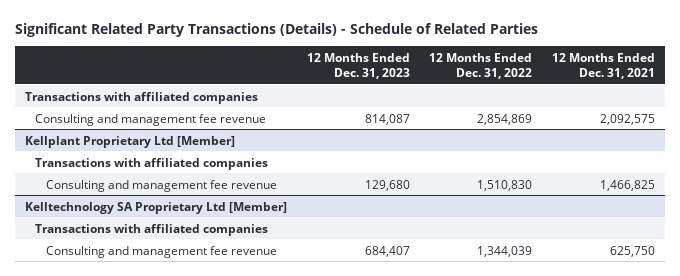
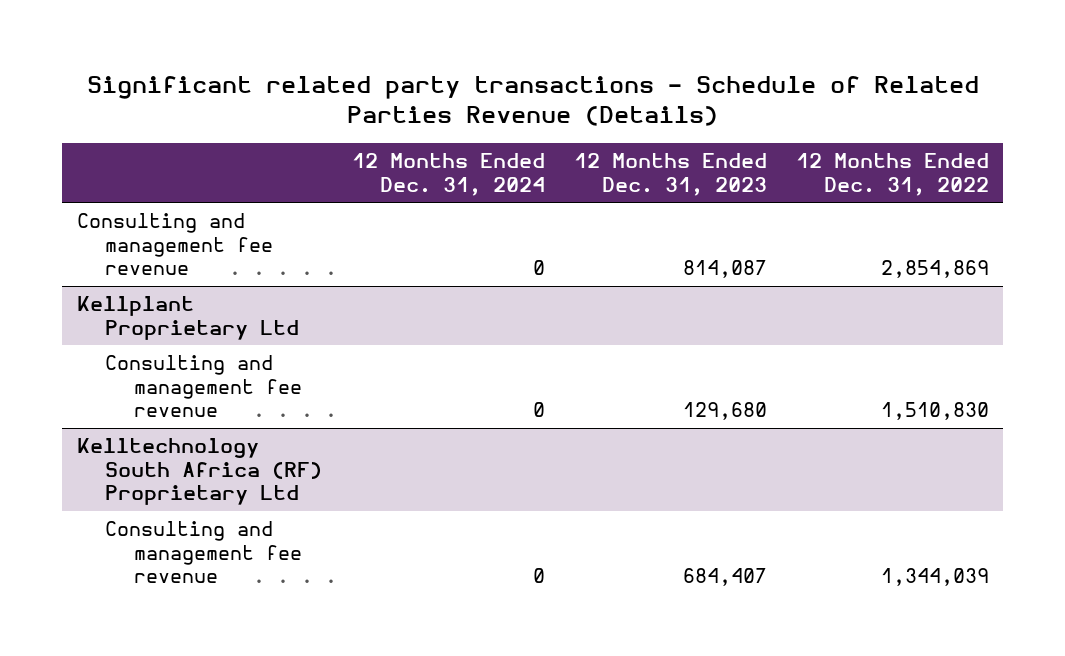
[15,23,539,38] Significant Related Party Transactions (Details) - Schedule of Related Parties -> [86,75,979,127] Significant related party transactions - Schedule of Related Parties Revenue (Details)
[551,52,655,80] 12 Months Ended Dec. 31, 2021 -> none
none -> [351,153,545,196] 12 Months Ended Dec. 31, 2024
[25,91,259,104] Transactions with affiliated companies -> none
[35,157,269,170] Transactions with affiliated companies -> none
[25,135,236,148] Kellplant Proprietary Ltd [Member] -> [76,296,300,340] Kellplant Proprietary Ltd
[35,223,269,236] Transactions with affiliated companies -> none
[25,201,288,214] Kelltechnology SA Proprietary Ltd [Member] -> [76,438,323,506] Kelltechnology South Africa (RF) Proprietary Ltd

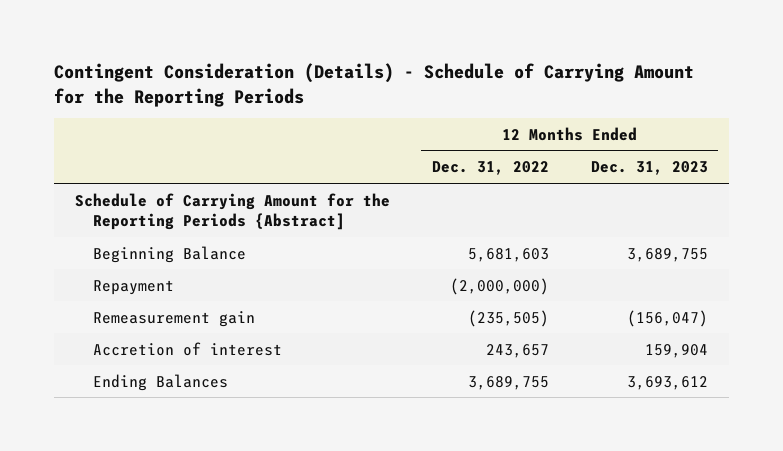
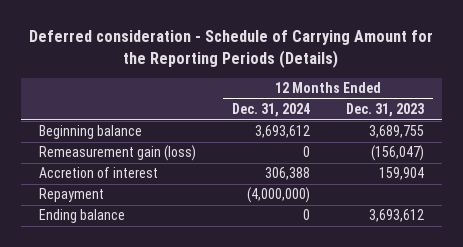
[54,63,695,107] Contingent Consideration (Details) - Schedule of Carrying Amount for the Reporting Periods -> [29,30,434,68] Deferred consideration - Schedule of Carrying Amount for the Reporting Periods (Details)
[431,161,549,176] Dec. 31, 2022 -> none
none -> [231,103,310,118] Dec. 31, 2024
[75,192,391,230] Schedule of Carrying Amount for the Reporting Periods {Abstract] -> none
[93,245,247,263] Beginning Balance -> [38,125,142,140] Beginning balance
[93,310,256,327] Remeasurement gain -> [38,145,196,162] Remeasurement gain (loss)
[93,279,175,295] Repayment -> [38,188,104,203] Repayment
[93,373,229,391] Ending Balances -> [38,209,125,224] Ending balance

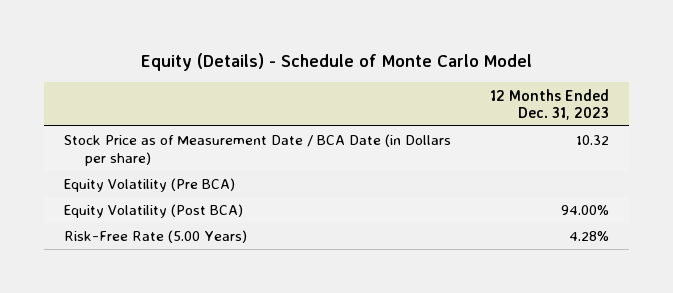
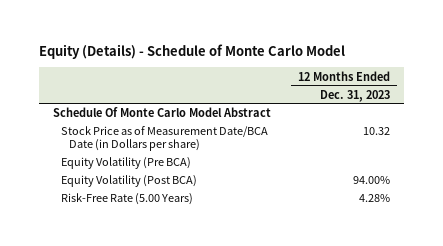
none -> [52,107,271,118] Schedule Of Monte Carlo Model Abstract
[63,134,451,166] Stock Price as of Measurement Date / BCA Date (in Dollars per share) -> [60,126,268,152] Stock Price as of Measurement Date/BCA Date (in Dollars per share)

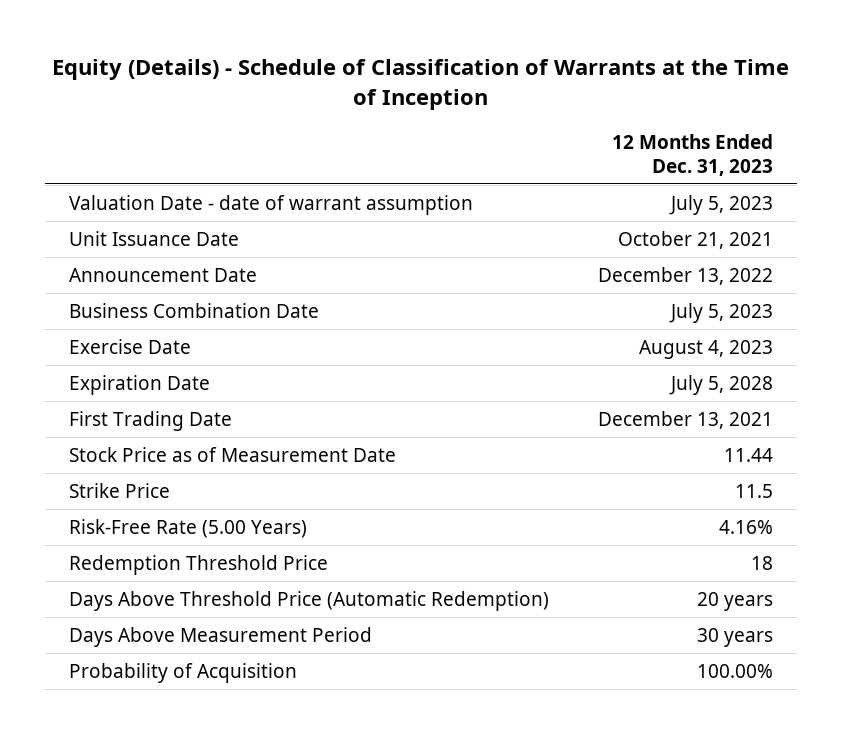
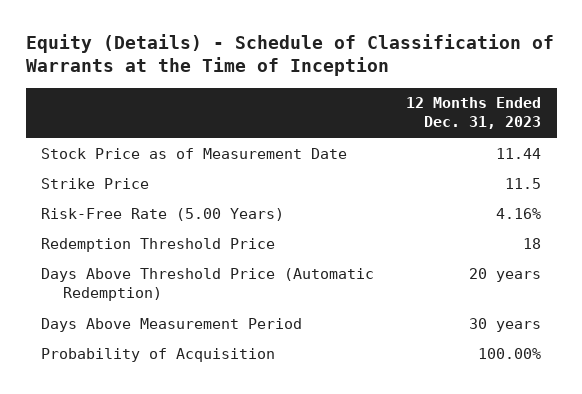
[69,194,474,215] Valuation Date - date of warrant assumption -> none
[69,230,240,246] Unit Issuance Date -> none
[69,267,258,282] Announcement Date -> none
[69,302,320,318] Business Combination Date -> none
[69,338,192,354] Exercise Date -> none
[69,374,211,395] Expiration Date -> none
[69,410,233,431] First Trading Date -> none

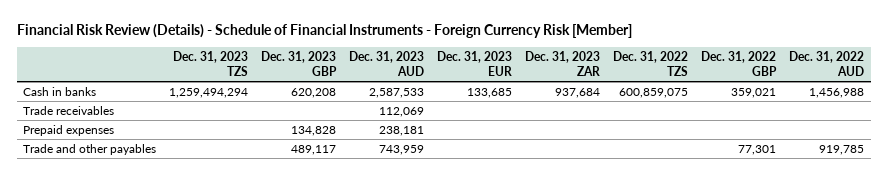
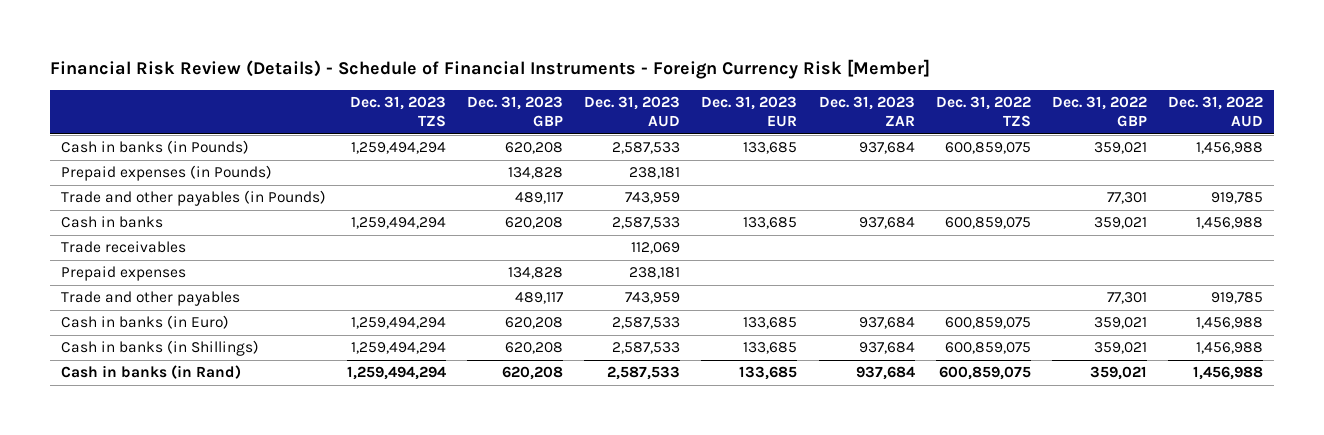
none -> [60,140,249,155] Cash in banks (in Pounds)
none -> [60,165,272,182] Prepaid expenses (in Pounds)
none -> [60,190,326,207] Trade and other payables (in Pounds)
none -> [60,315,229,330] Cash in banks (in Euro)
none -> [60,340,259,357] Cash in banks (in Shillings)
none -> [60,365,241,380] Cash in banks (in Rand)

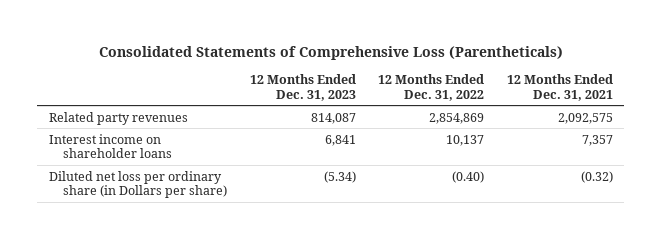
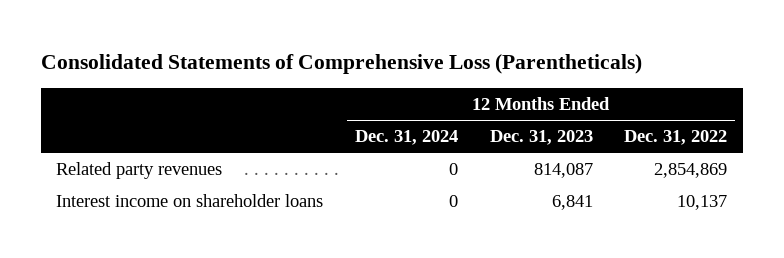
[506,74,613,101] 12 Months Ended Dec. 31, 2021 -> none
none -> [354,130,458,146] Dec. 31, 2024
[48,170,228,198] Diluted net loss per ordinary share (in Dollars per share) -> none

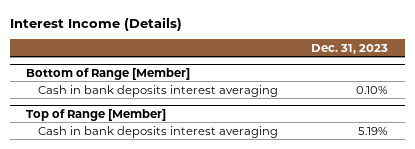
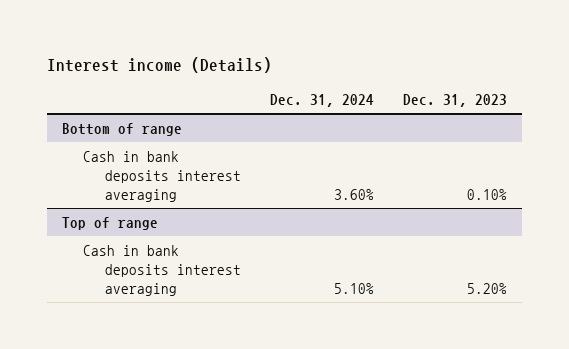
[9,16,182,31] Interest Income (Details) -> [47,57,273,74] Interest income (Details)
none -> [270,93,375,107] Dec. 31, 2024
[26,67,191,80] Bottom of Range [Member] -> [61,122,182,136] Bottom of range
[26,108,167,121] Top of Range [Member] -> [61,216,158,230] Top of range
[358,126,389,135] 5.19% -> [467,282,508,294] 5.20%

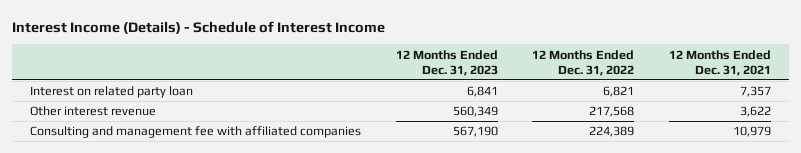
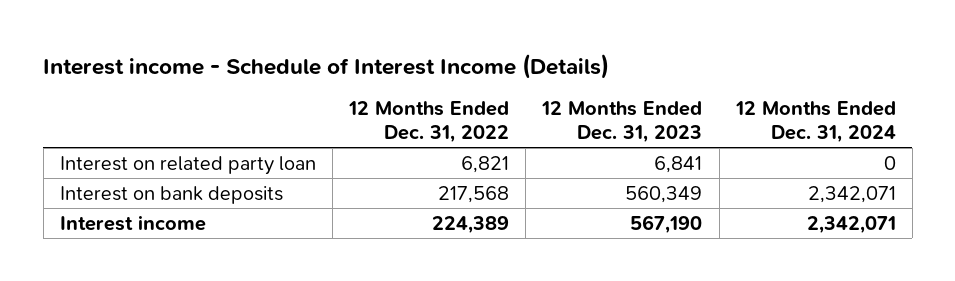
[12,20,386,34] Interest Income (Details) - Schedule of Interest Income -> [43,53,610,79] Interest income - Schedule of Interest Income (Details)
[669,49,772,76] 12 Months Ended Dec. 31, 2021 -> none
none -> [734,101,896,143] 12 Months Ended Dec. 31, 2024
[29,106,156,117] Other interest revenue -> [59,185,283,204] Interest on bank deposits
[29,126,361,139] Consulting and management fee with affiliated companies -> [59,214,206,231] Interest income

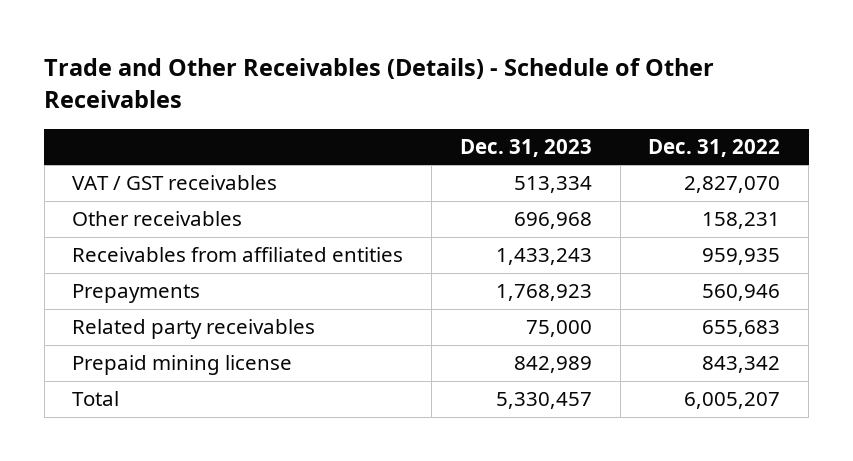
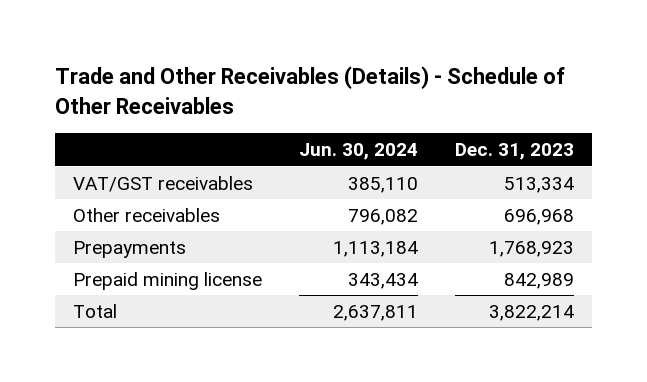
[648,138,781,157] Dec. 31, 2022 -> none
none -> [298,143,418,161] Jun. 30, 2024
[72,175,278,191] VAT / GST receivables -> [73,176,254,193] VAT/GST receivables
[72,247,404,263] Receivables from affiliated entities -> none
[72,319,316,340] Related party receivables -> none
[495,392,592,410] 5,330,457 -> [488,305,574,322] 3,822,214

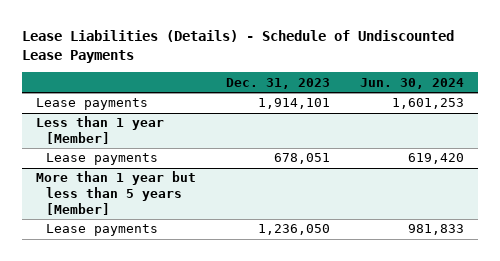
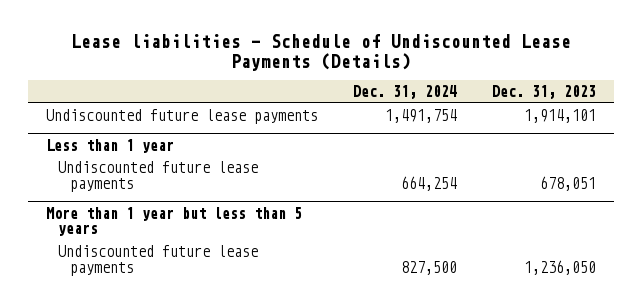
[21,29,454,64] Lease Liabilities (Details) - Schedule of Undiscounted Lease Payments -> [70,33,571,71] Lease liabilities - Schedule of Undiscounted Lease Payments (Details)
[359,77,464,89] Jun. 30, 2024 -> none
none -> [352,85,457,100] Dec. 31, 2024
[36,98,149,111] Lease payments -> [45,109,318,125] Undiscounted future lease payments
[36,116,165,145] Less than 1 year [Member] -> [45,138,174,153] Less than 1 year
[45,153,158,166] Lease payments -> [57,161,258,192] Undiscounted future lease payments
[36,171,197,215] More than 1 year but less than 5 years [Member] -> [45,206,302,237] More than 1 year but less than 5 years
[45,224,158,237] Lease payments -> [57,245,258,276] Undiscounted future lease payments

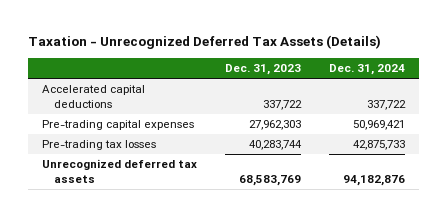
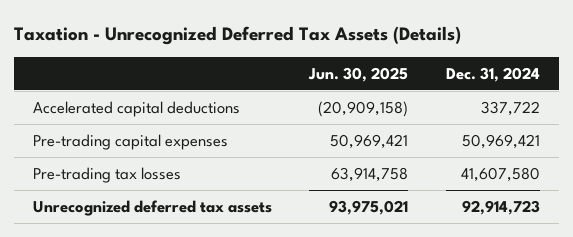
[225,64,302,76] Dec. 31, 2023 -> none
none -> [308,66,409,82] Jun. 30, 2025
[353,140,406,151] 42,875,733 -> [460,166,540,182] 41,607,580
[343,174,406,186] 94,182,876 -> [461,199,540,215] 92,914,723

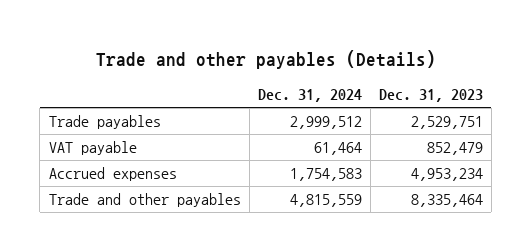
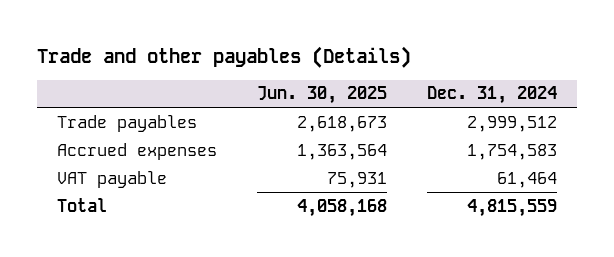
[378,89,483,103] Dec. 31, 2023 -> none
none -> [257,86,388,105] Jun. 30, 2025
[48,141,137,156] VAT payable -> [57,170,168,188] VAT payable
[48,193,241,208] Trade and other payables -> [57,197,108,212] Total

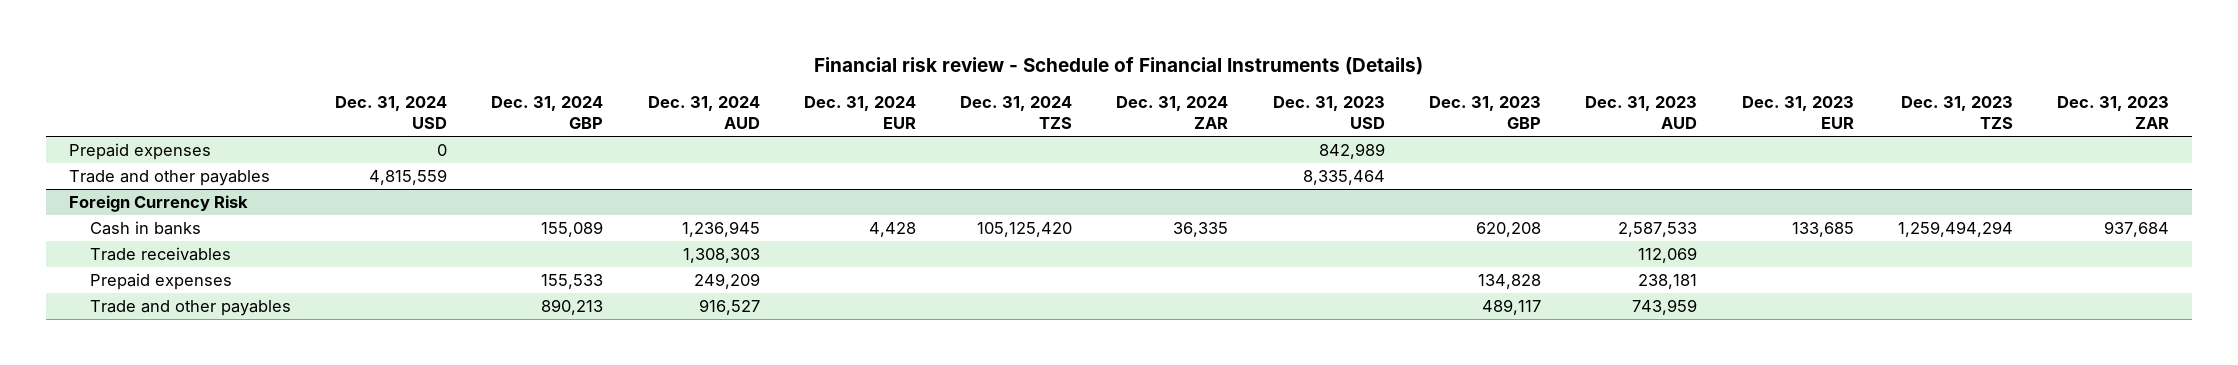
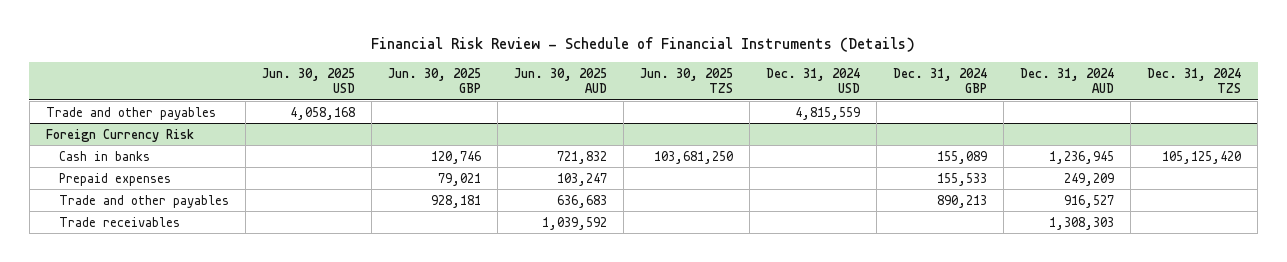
[814,57,1424,76] Financial risk review - Schedule of Financial Instruments (Details) -> [371,37,916,53] Financial Risk Review - Schedule of Financial Instruments (Details)
[803,95,916,130] Dec. 31, 2024 EUR -> none
[1116,95,1229,130] Dec. 31, 2024 ZAR -> none
[1272,95,1385,130] Dec. 31, 2023 USD -> none
[1429,95,1542,130] Dec. 31, 2023 GBP -> none
[1585,95,1698,130] Dec. 31, 2023 AUD -> none
[1741,95,1854,130] Dec. 31, 2023 EUR -> none
[1901,95,2014,130] Dec. 31, 2023 TZS -> none
[2057,95,2170,130] Dec. 31, 2023 ZAR -> none
none -> [261,67,355,94] Jun. 30, 2025 USD
none -> [387,67,481,94] Jun. 30, 2025 GBP
none -> [513,67,607,94] Jun. 30, 2025 AUD
none -> [639,67,733,94] Jun. 30, 2025 TZS
[68,143,211,161] Prepaid expenses -> none
[89,247,231,262] Trade receivables -> [58,216,180,227] Trade receivables

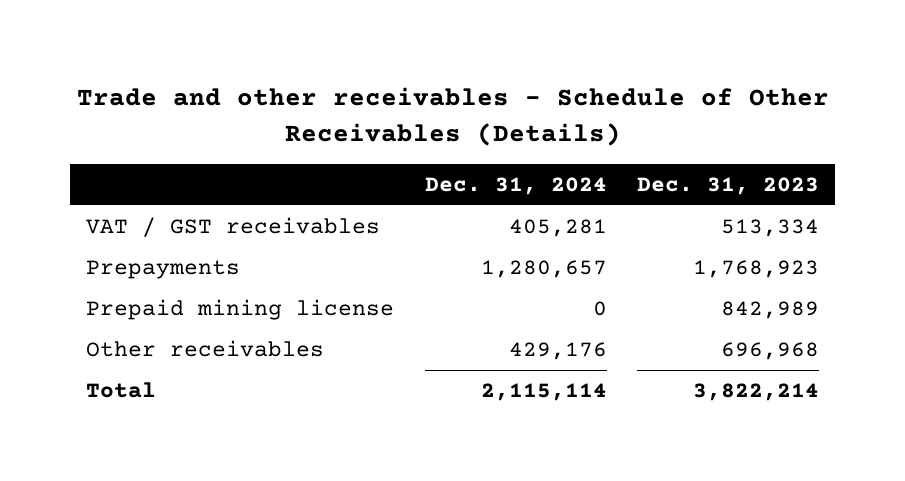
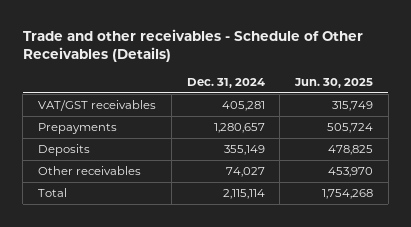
[637,176,820,195] Dec. 31, 2023 -> none
none -> [294,77,374,88] Jun. 30, 2025
[85,217,380,238] VAT / GST receivables -> [38,99,157,111] VAT/GST receivables
[85,299,394,321] Prepaid mining license -> none
none -> [38,143,91,156] Deposits
[508,342,607,361] 429,176 -> [225,166,265,177] 74,027

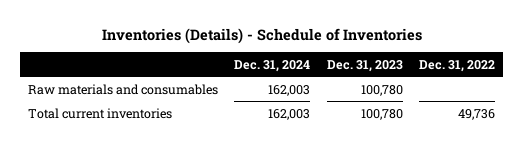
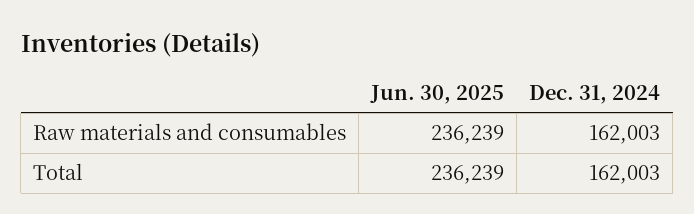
[101,27,422,44] Inventories (Details) - Schedule of Inventories -> [20,33,260,58] Inventories (Details)
[326,59,403,72] Dec. 31, 2023 -> none
[418,59,495,72] Dec. 31, 2022 -> none
none -> [370,84,505,104] Jun. 30, 2025
[28,107,173,119] Total current inventories -> [33,163,84,181] Total

